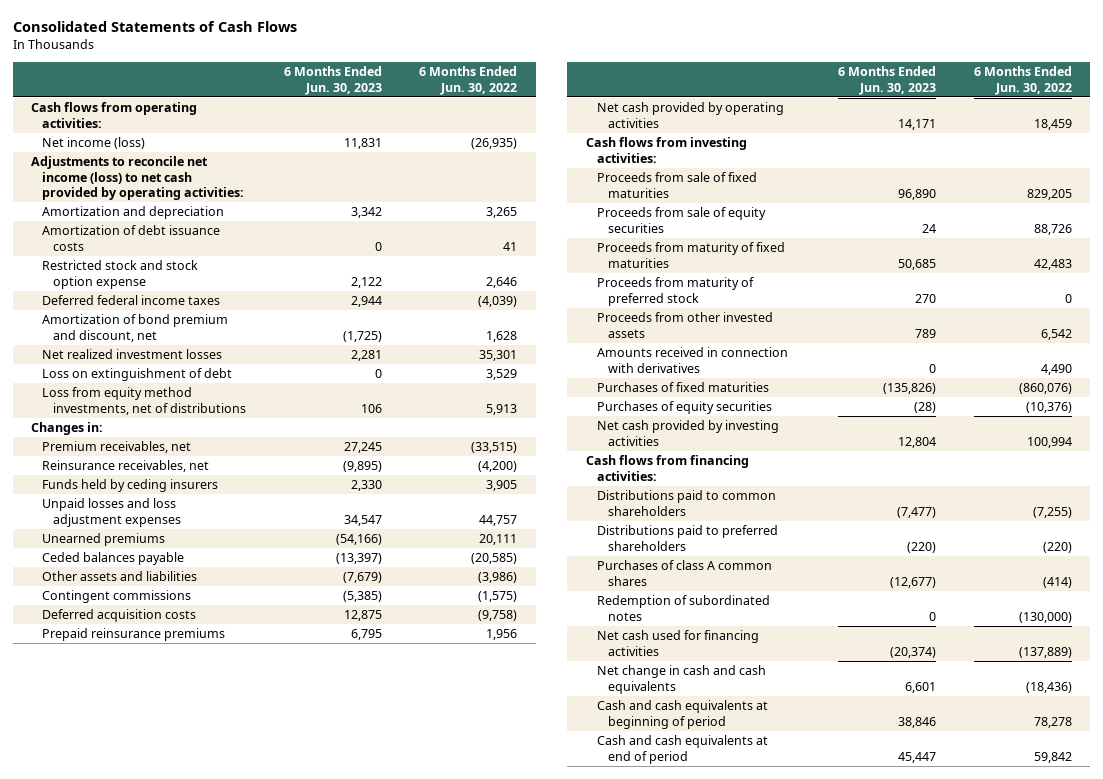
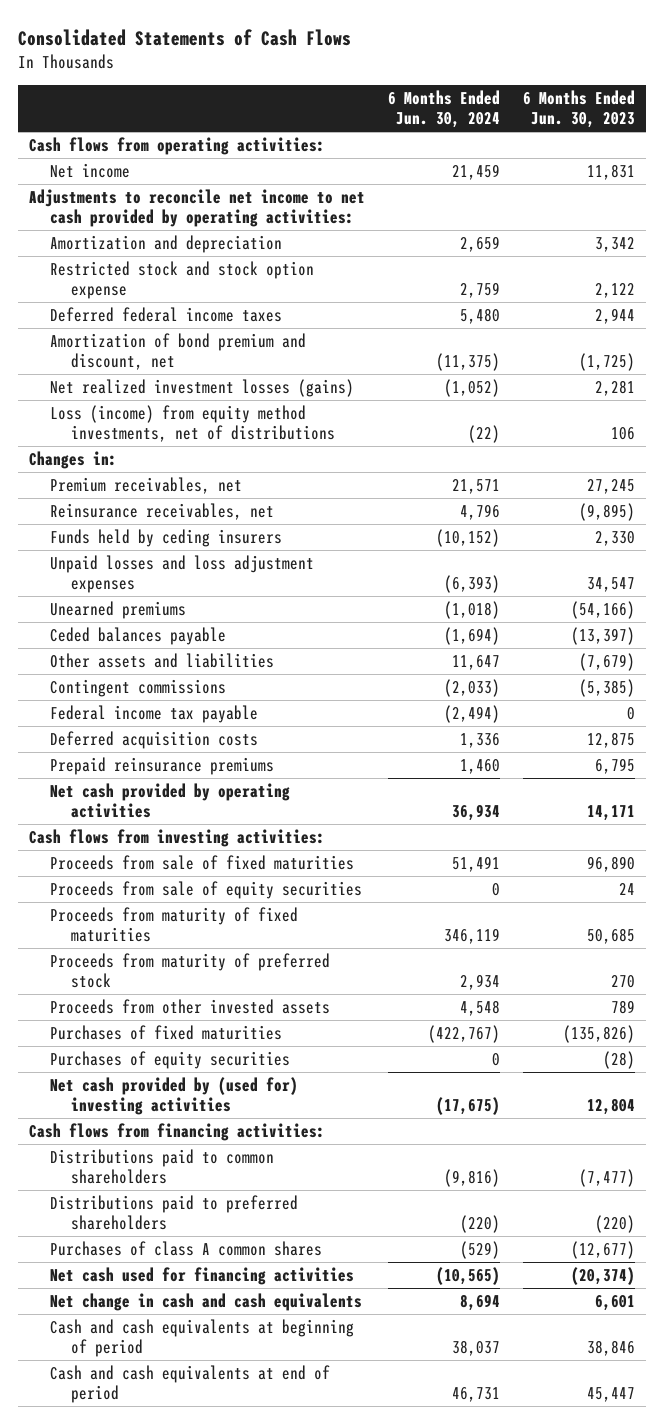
[418,66,517,95] 6 Months Ended Jun. 30, 2022 -> none
none -> [388,89,501,129] 6 Months Ended Jun. 30, 2024
[42,137,146,150] Net income (loss) -> [50,162,131,178] Net income
[31,156,245,201] Adjustments to reconcile net income (loss) to net cash provided by operating activities: -> [29,188,366,228] Adjustments to reconcile net income to net cash provided by operating activities:
[42,225,221,251] Amortization of debt issuance costs -> none
[42,368,233,382] Loss on extinguishment of debt -> none
[42,349,223,360] Net realized investment losses -> [50,378,355,397] Net realized investment losses (gains)
[42,387,247,415] Loss from equity method investments, net of distributions -> [50,404,336,443] Loss (income) from equity method investments, net of distributions
none -> [50,704,259,723] Federal income tax payable
[596,347,788,373] Amounts received in connection with derivatives -> none
[596,420,779,446] Net cash provided by investing activities -> [50,1076,299,1116] Net cash provided by (used for) investing activities
[596,595,770,621] Redemption of subordinated notes -> none

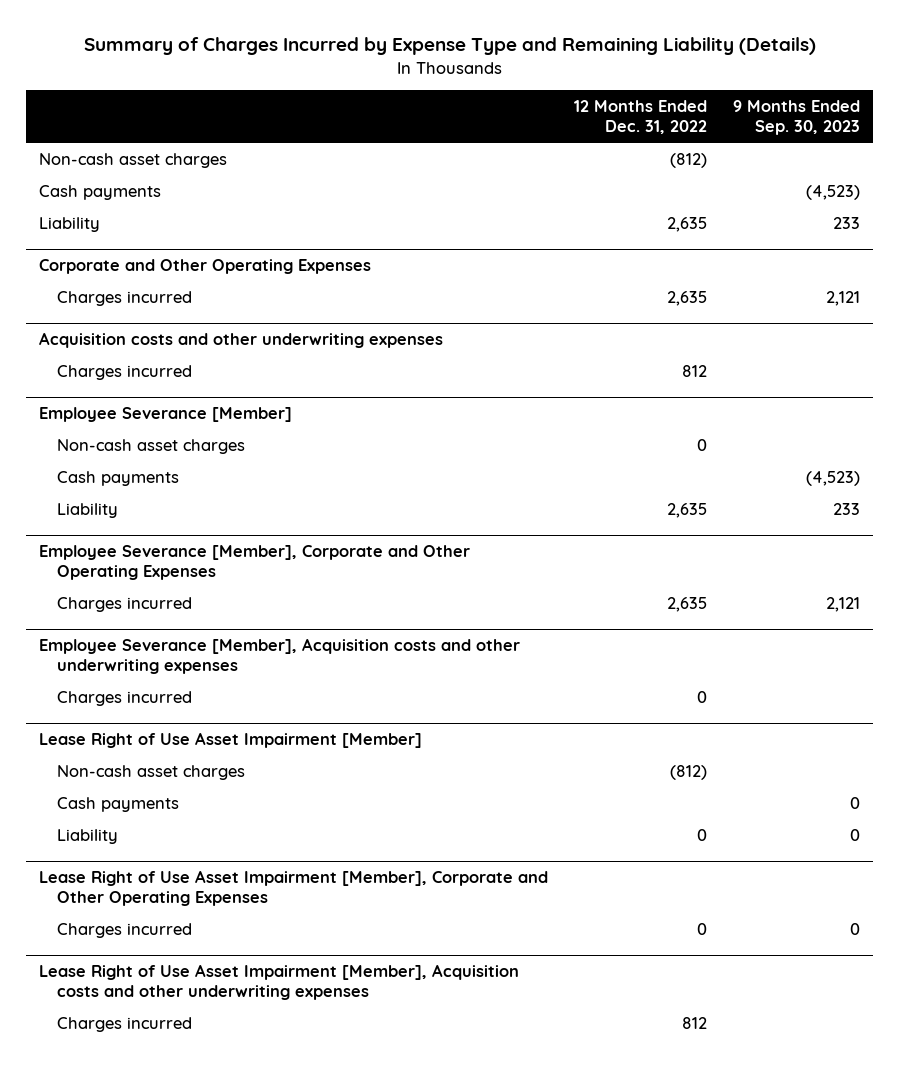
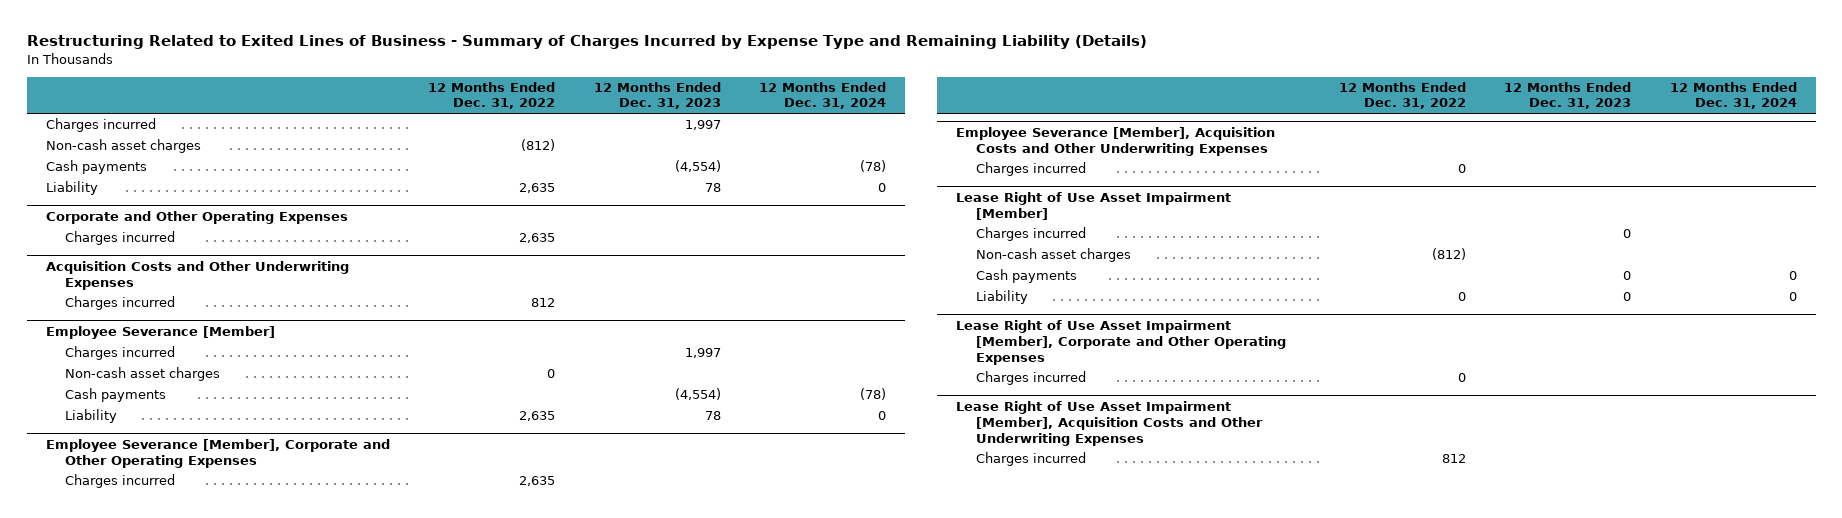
[83,37,816,56] Summary of Charges Incurred by Expense Type and Remaining Liability (Details) -> [26,35,1147,50] Restructuring Related to Exited Lines of Business - Summary of Charges Incurred by Expense Type and Remaining Liability (Details)
[733,100,861,136] 9 Months Ended Sep. 30, 2023 -> none
none -> [593,81,721,110] 12 Months Ended Dec. 31, 2023
none -> [758,81,886,110] 12 Months Ended Dec. 31, 2024
none -> [45,118,156,133] Charges incurred
[38,332,443,349] Acquisition costs and other underwriting expenses -> [45,260,349,290] Acquisition Costs and Other Underwriting Expenses
none -> [65,346,176,361] Charges incurred
[38,638,520,675] Employee Severance [Member], Acquisition costs and other underwriting expenses -> [956,126,1276,156] Employee Severance [Member], Acquisition Costs and Other Underwriting Expenses
none -> [976,227,1087,242] Charges incurred
[38,964,519,1001] Lease Right of Use Asset Impairment [Member], Acquisition costs and other underwriting expenses -> [956,400,1264,446] Lease Right of Use Asset Impairment [Member], Acquisition Costs and Other Underwriting Expenses

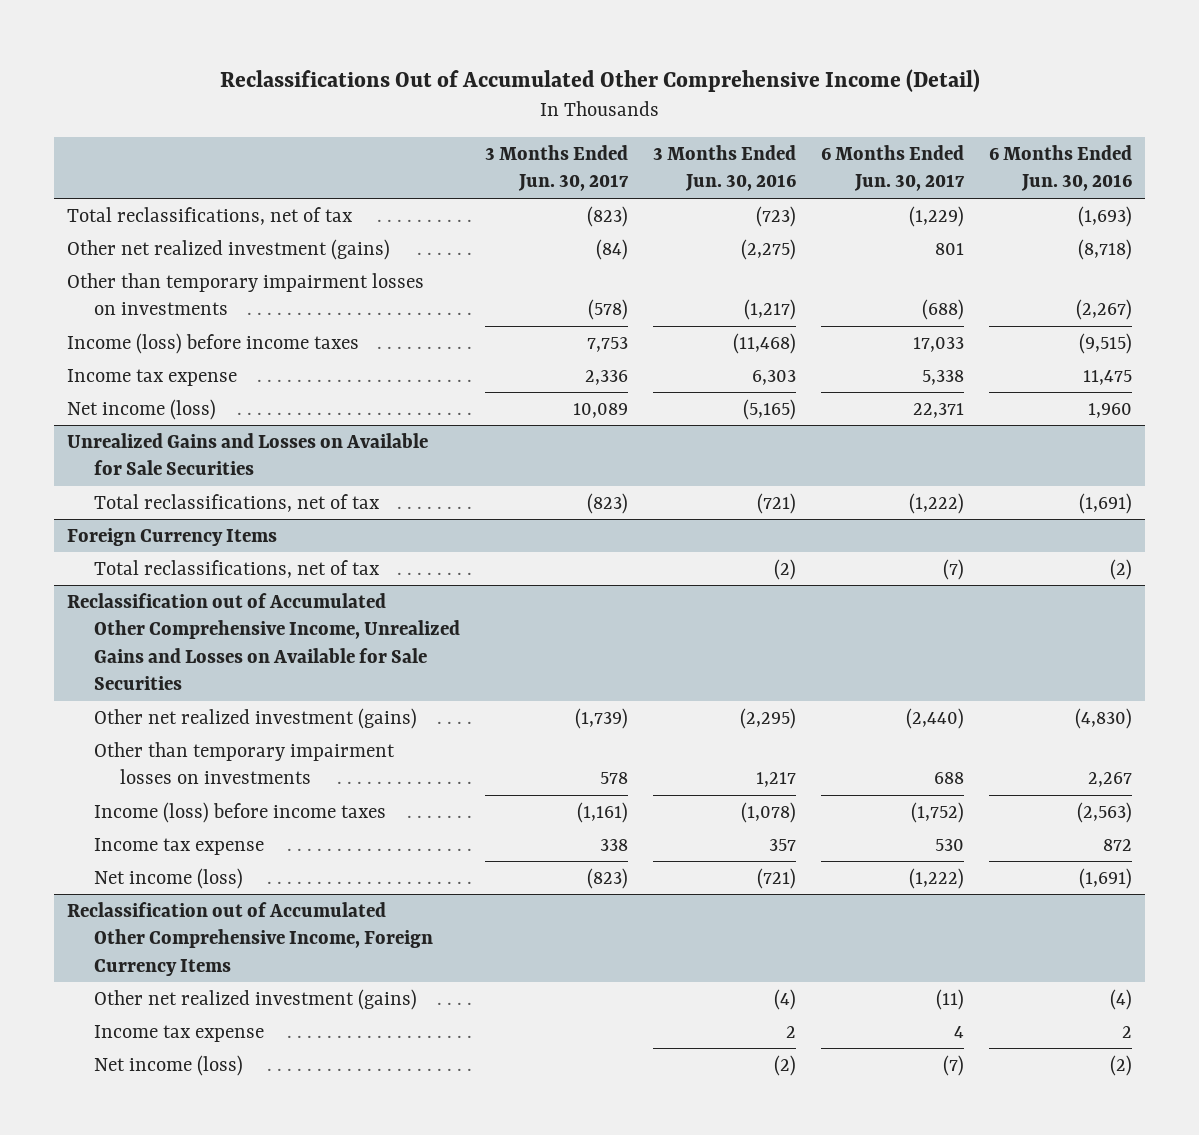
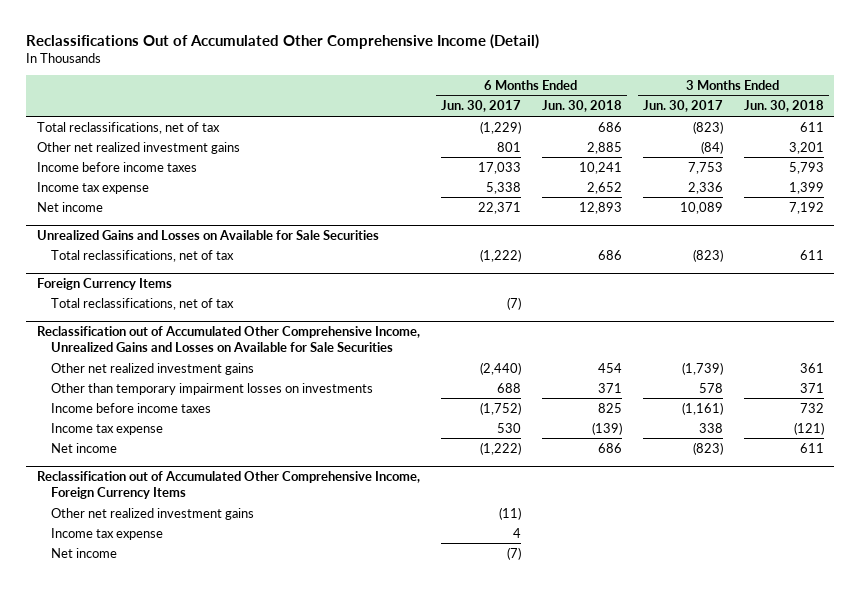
[653,145,797,192] 3 Months Ended Jun. 30, 2016 -> none
[989,145,1133,192] 6 Months Ended Jun. 30, 2016 -> none
none -> [541,100,622,113] Jun. 30, 2018
none -> [743,100,824,113] Jun. 30, 2018
[66,272,424,316] Other than temporary impairment losses on investments -> none
[66,238,390,260] Other net realized investment (gains) -> [36,141,240,154] Other net realized investment gains
[66,332,359,354] Income (loss) before income taxes -> [36,161,197,172] Income before income taxes
[66,398,216,420] Net income (loss) -> [36,201,103,212] Net income
[93,707,417,729] Other net realized investment (gains) -> [51,362,255,375] Other net realized investment gains
[93,801,386,823] Income (loss) before income taxes -> [51,402,212,413] Income before income taxes
[93,867,243,889] Net income (loss) -> [51,442,118,453] Net income
[93,988,417,1010] Other net realized investment (gains) -> [51,507,255,520] Other net realized investment gains
[93,1054,243,1076] Net income (loss) -> [51,547,118,558] Net income

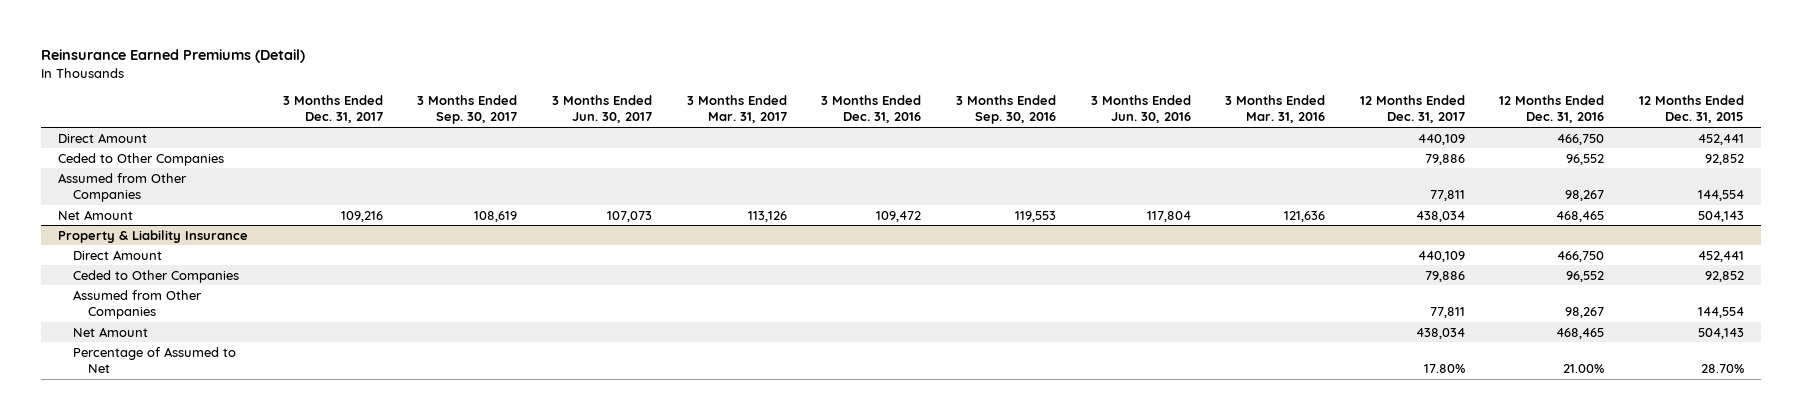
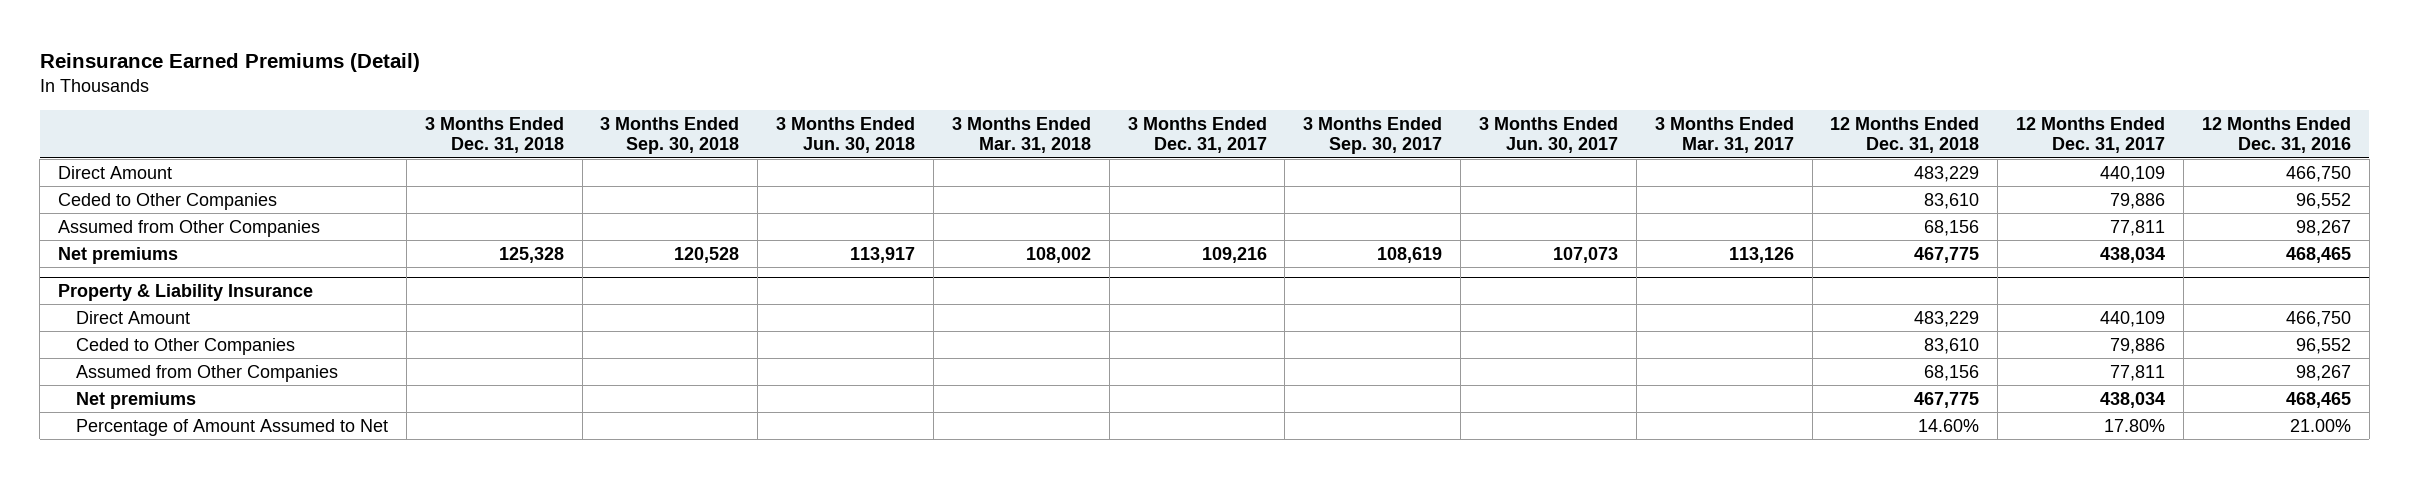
[821,95,922,124] 3 Months Ended Dec. 31, 2016 -> none
[955,95,1056,125] 3 Months Ended Sep. 30, 2016 -> none
[1090,95,1191,124] 3 Months Ended Jun. 30, 2016 -> none
[1225,95,1326,124] 3 Months Ended Mar. 31, 2016 -> none
[1639,95,1745,124] 12 Months Ended Dec. 31, 2015 -> none
none -> [424,116,564,154] 3 Months Ended Dec. 31, 2018
none -> [600,116,740,155] 3 Months Ended Sep. 30, 2018
none -> [776,116,916,154] 3 Months Ended Jun. 30, 2018
none -> [951,116,1091,154] 3 Months Ended Mar. 31, 2018
none -> [1830,116,1980,154] 12 Months Ended Dec. 31, 2018
[57,209,133,220] Net Amount -> [58,246,179,264] Net premiums
[72,326,148,337] Net Amount -> [76,391,197,409] Net premiums
[72,346,236,373] Percentage of Assumed to Net -> [76,418,389,436] Percentage of Amount Assumed to Net

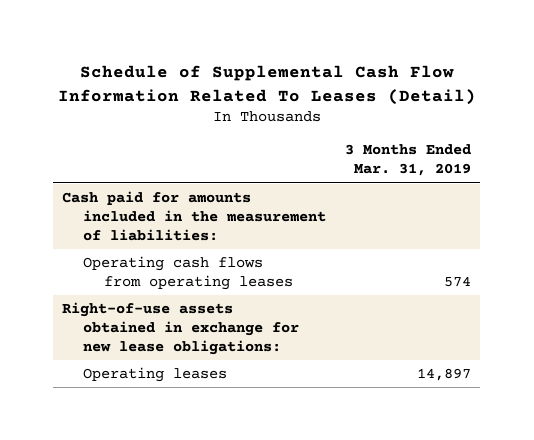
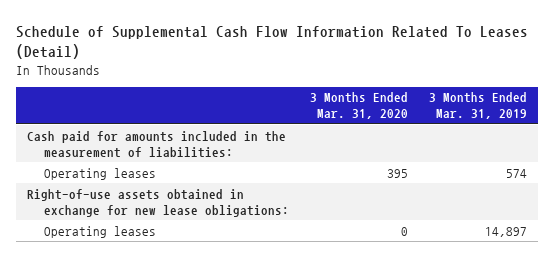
none -> [310,92,409,120] 3 Months Ended Mar. 31, 2020
[83,256,294,291] Operating cash flows from operating leases -> [43,167,156,180] Operating leases

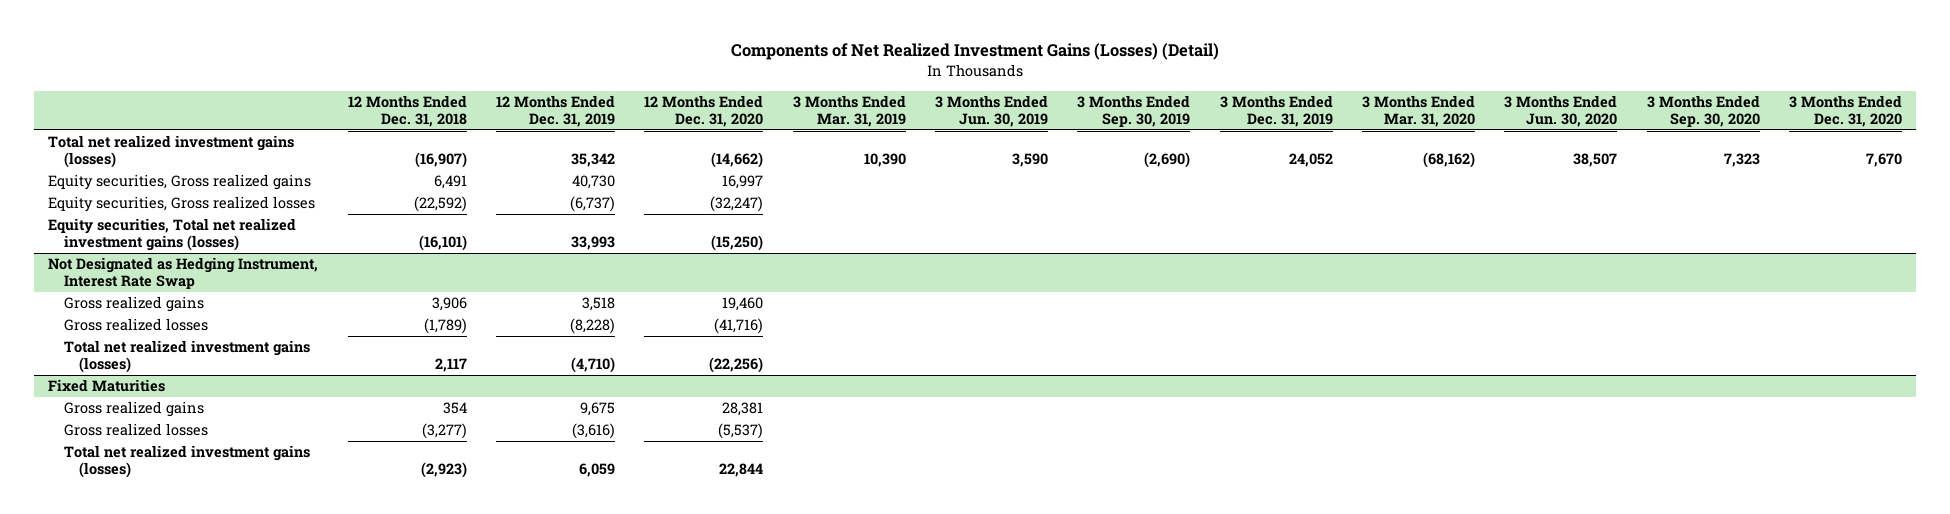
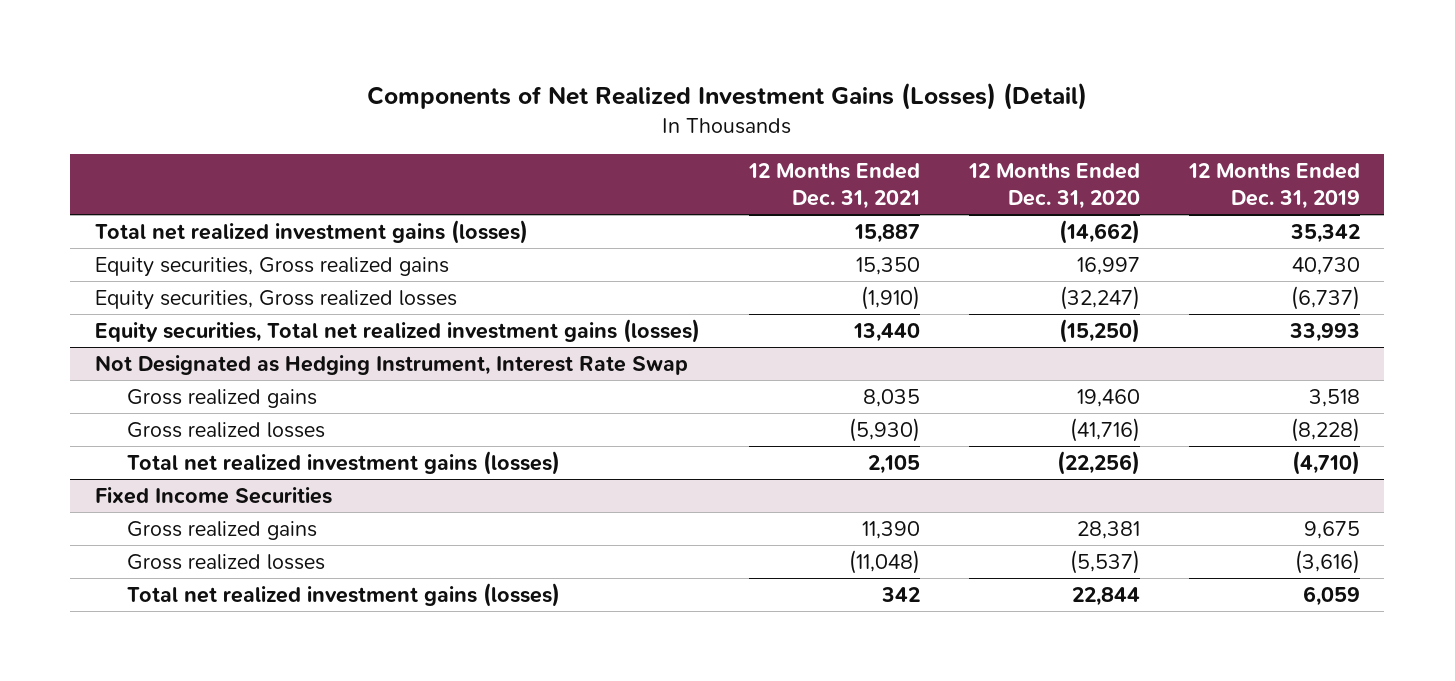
[347,94,467,127] 12 Months Ended Dec. 31, 2018 -> none
[792,94,906,127] 3 Months Ended Mar. 31, 2019 -> none
[935,94,1049,127] 3 Months Ended Jun. 30, 2019 -> none
[1077,94,1191,127] 3 Months Ended Sep. 30, 2019 -> none
[1219,94,1333,127] 3 Months Ended Dec. 31, 2019 -> none
[1361,94,1475,127] 3 Months Ended Mar. 31, 2020 -> none
[1504,94,1618,127] 3 Months Ended Jun. 30, 2020 -> none
[1646,94,1760,127] 3 Months Ended Sep. 30, 2020 -> none
[1788,94,1902,127] 3 Months Ended Dec. 31, 2020 -> none
none -> [747,163,920,209] 12 Months Ended Dec. 31, 2021
[48,379,166,393] Fixed Maturities -> [94,486,332,504] Fixed Income Securities

